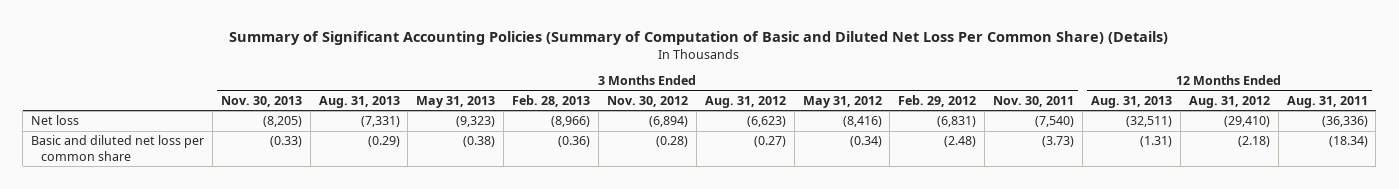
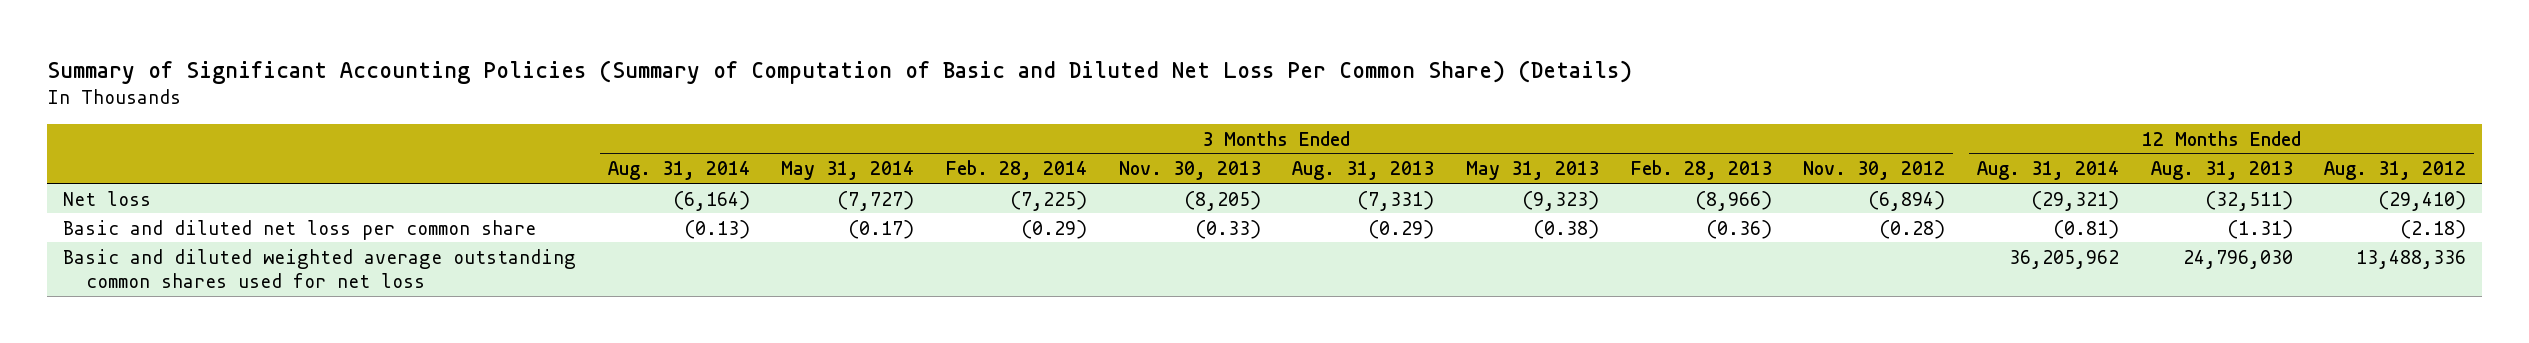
[704,96,786,109] Aug. 31, 2012 -> none
[802,96,882,109] May 31, 2012 -> none
[898,95,977,108] Feb. 29, 2012 -> none
[993,96,1075,108] Nov. 30, 2011 -> none
[1286,96,1368,109] Aug. 31, 2011 -> none
none -> [607,161,750,181] Aug. 31, 2014
none -> [781,161,915,181] May 31, 2014
none -> [945,160,1087,181] Feb. 28, 2014
none -> [1976,161,2119,181] Aug. 31, 2014
none -> [62,248,576,288] Basic and diluted weighted average outstanding common shares used for net loss

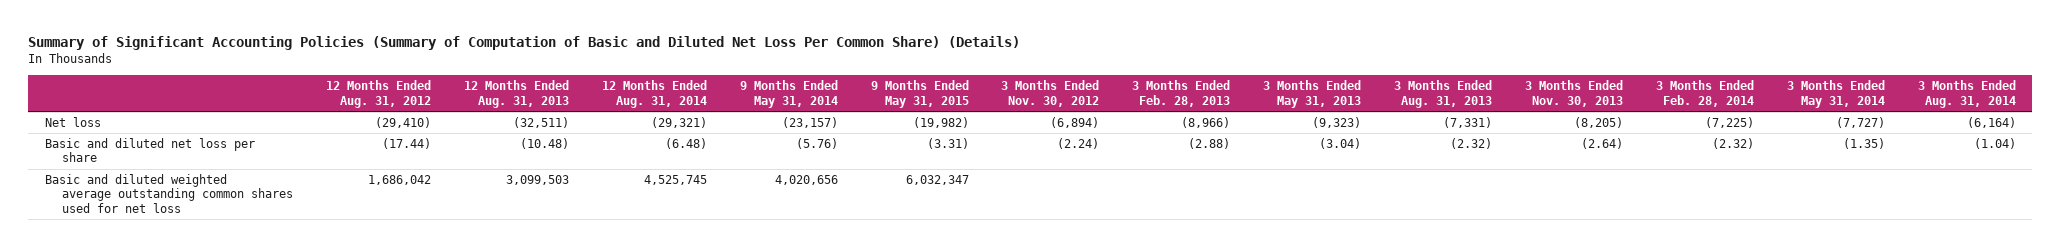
none -> [739,80,838,108] 9 Months Ended May 31, 2014
none -> [870,80,969,108] 9 Months Ended May 31, 2015
[62,219,536,240] Basic and diluted net loss per common share -> [44,137,255,163] Basic and diluted net loss per share
[683,219,750,239] (0.13) -> [1973,137,2016,149] (1.04)
[848,219,915,239] (0.17) -> [1842,137,1885,149] (1.35)
[1020,219,1087,239] (0.29) -> [1711,137,1754,149] (2.32)
[1194,219,1261,239] (0.33) -> [1581,137,1624,149] (2.64)
[1368,219,1435,239] (0.29) -> [1450,137,1493,149] (2.32)
[1532,219,1599,239] (0.38) -> [1319,137,1362,149] (3.04)
[1705,219,1772,239] (0.36) -> [1188,137,1231,149] (2.88)
[1879,219,1946,239] (0.28) -> [1057,137,1100,149] (2.24)
[2052,219,2119,239] (0.81) -> [664,137,707,149] (6.48)
[2226,219,2293,239] (1.31) -> [519,137,569,149] (10.48)
[2400,219,2467,239] (2.18) -> [381,137,431,149] (17.44)
[2008,249,2119,269] 36,205,962 -> [643,174,707,185] 4,525,745
[2182,249,2293,269] 24,796,030 -> [505,174,569,185] 3,099,503
[2356,249,2467,269] 13,488,336 -> [367,174,431,185] 1,686,042

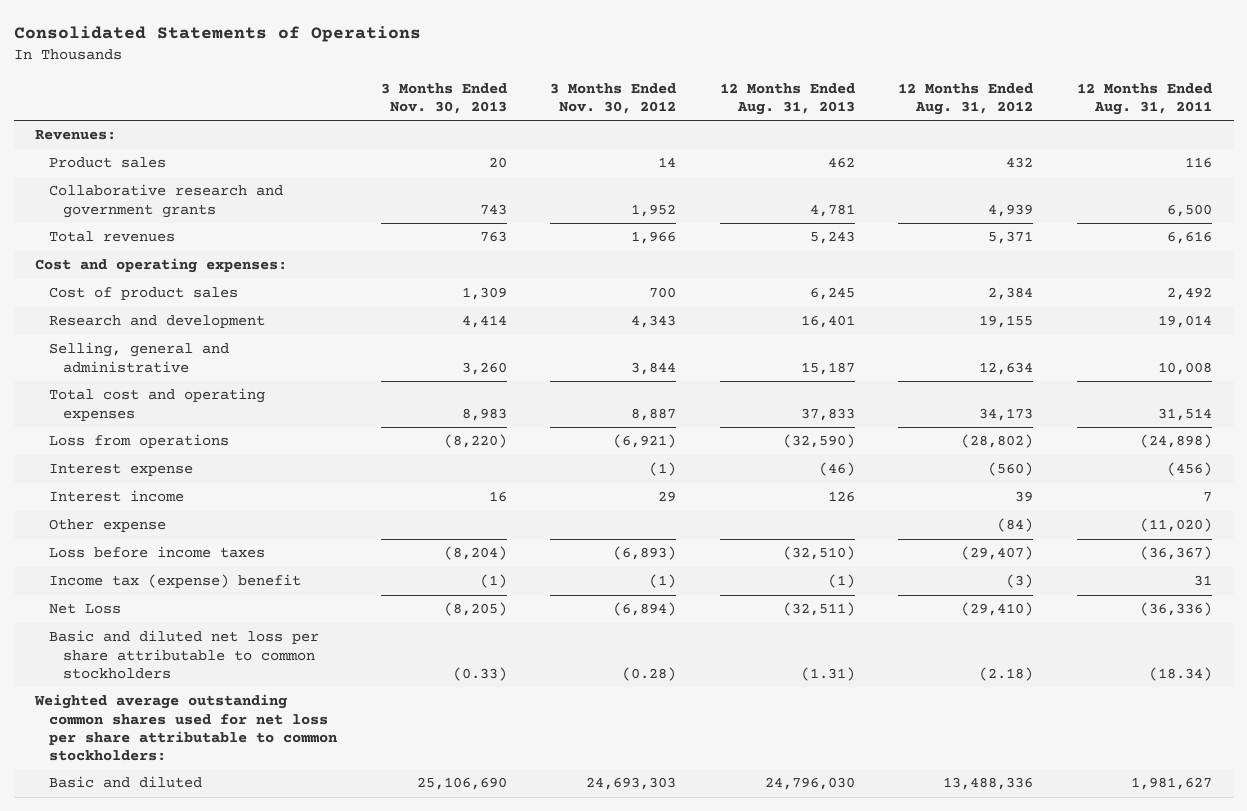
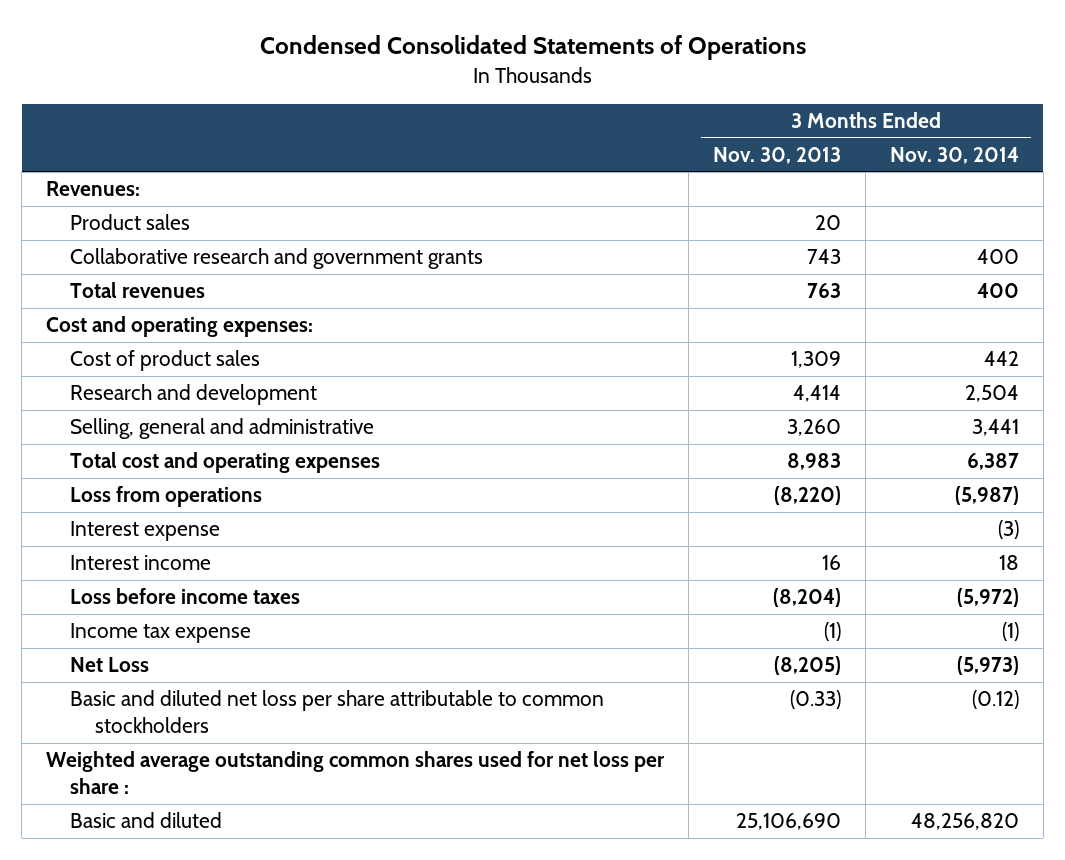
[13,25,421,42] Consolidated Statements of Operations -> [259,35,806,61] Condensed Consolidated Statements of Operations
[550,82,677,115] 3 Months Ended Nov. 30, 2012 -> none
[719,82,855,116] 12 Months Ended Aug. 31, 2013 -> none
[898,82,1034,116] 12 Months Ended Aug. 31, 2012 -> none
[1076,82,1212,116] 12 Months Ended Aug. 31, 2011 -> none
none -> [889,146,1019,164] Nov. 30, 2014
[49,519,167,533] Other expense -> none
[49,574,302,589] Income tax (expense) benefit -> [70,623,252,644] Income tax expense
[34,694,339,761] Weighted average outstanding common shares used for net loss per share attributable to common stockholders: -> [46,751,666,795] Weighted average outstanding common shares used for net loss per share :

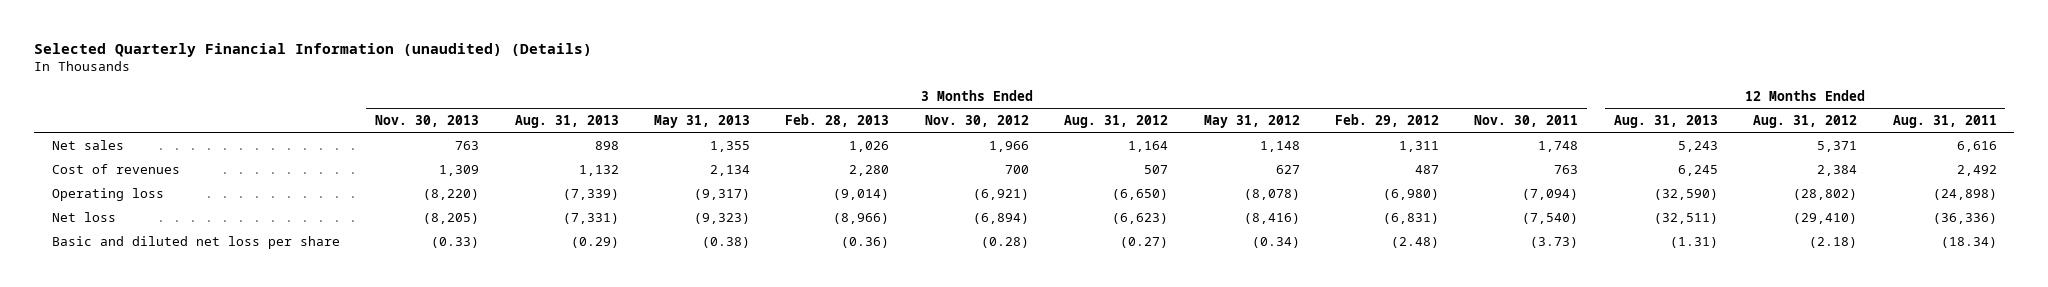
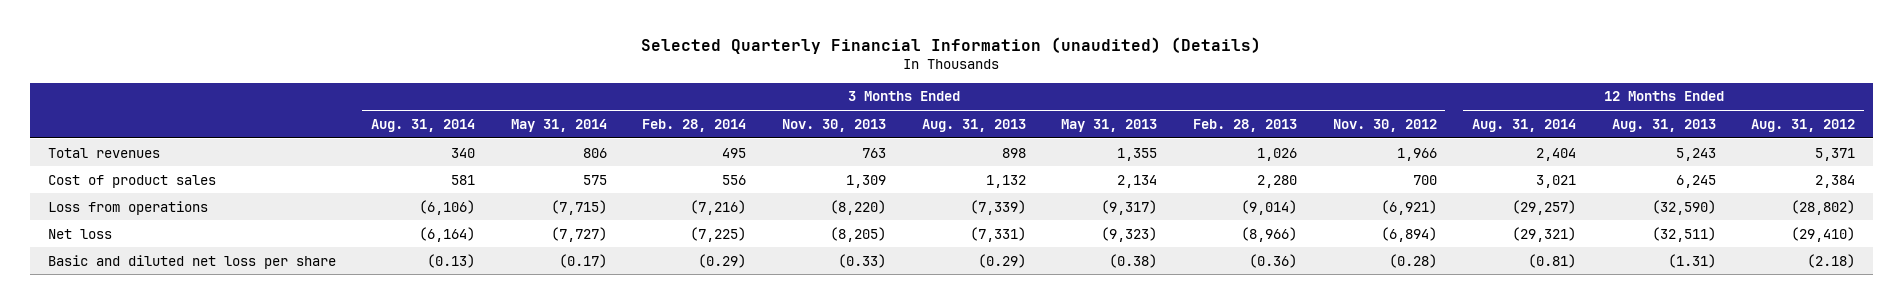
[1064,114,1169,128] Aug. 31, 2012 -> none
[1203,114,1300,128] May 31, 2012 -> none
[1334,113,1439,127] Feb. 29, 2012 -> none
[1474,114,1579,127] Nov. 30, 2011 -> none
[1892,114,1997,128] Aug. 31, 2011 -> none
none -> [371,118,476,132] Aug. 31, 2014
none -> [510,118,607,132] May 31, 2014
none -> [642,118,747,132] Feb. 28, 2014
none -> [1472,118,1577,132] Aug. 31, 2014
[51,139,124,150] Net sales -> [47,147,160,158] Total revenues
[51,163,180,174] Cost of revenues -> [47,174,216,188] Cost of product sales
[51,187,164,201] Operating loss -> [47,200,208,215] Loss from operations

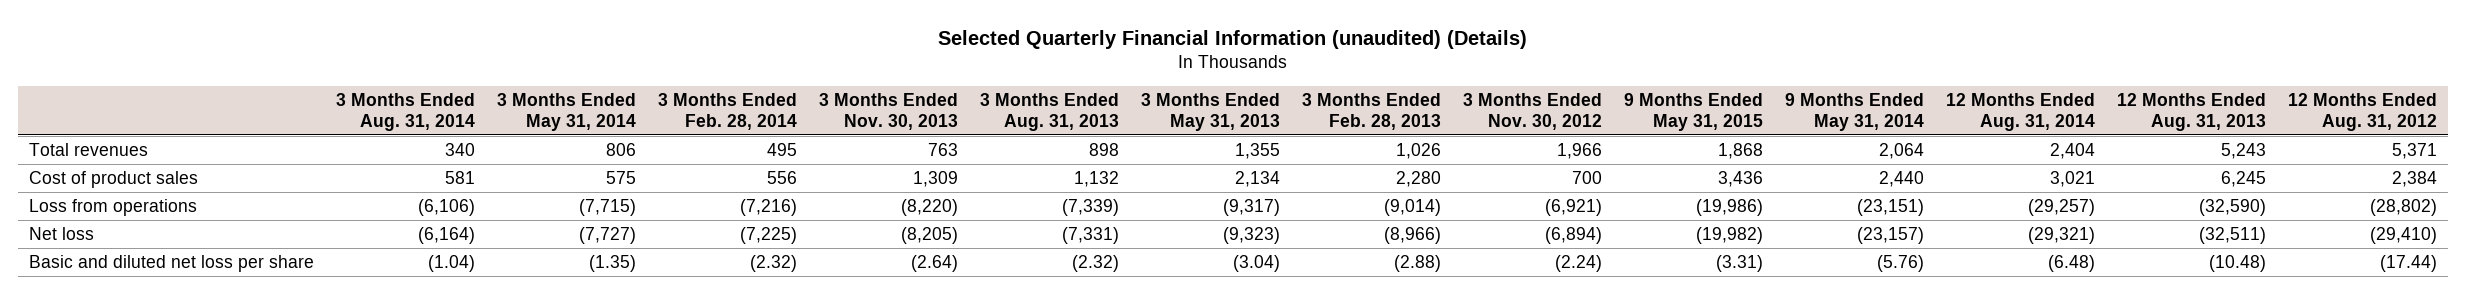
none -> [1624,92,1764,131] 9 Months Ended May 31, 2015
none -> [1785,92,1925,131] 9 Months Ended May 31, 2014
[427,253,476,268] (0.13) -> [427,255,475,273] (1.04)
[558,253,607,268] (0.17) -> [588,255,636,273] (1.35)
[698,253,747,268] (0.29) -> [749,255,797,273] (2.32)
[838,253,887,268] (0.33) -> [910,255,958,273] (2.64)
[977,253,1026,268] (0.29) -> [1071,255,1119,273] (2.32)
[1109,253,1158,268] (0.38) -> [1232,255,1280,273] (3.04)
[1248,253,1297,268] (0.36) -> [1393,255,1441,273] (2.88)
[1388,253,1437,268] (0.28) -> [1555,255,1603,273] (2.24)
[1528,253,1577,268] (0.81) -> [2048,255,2096,273] (6.48)
[1667,253,1716,268] (1.31) -> [2209,255,2267,273] (10.48)
[1807,253,1856,268] (2.18) -> [2380,255,2438,273] (17.44)

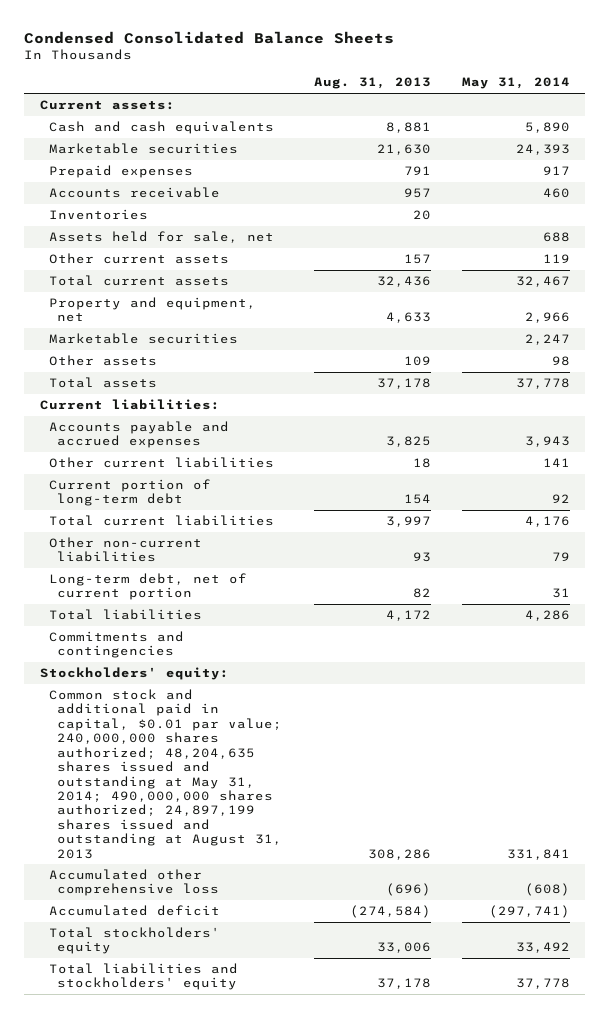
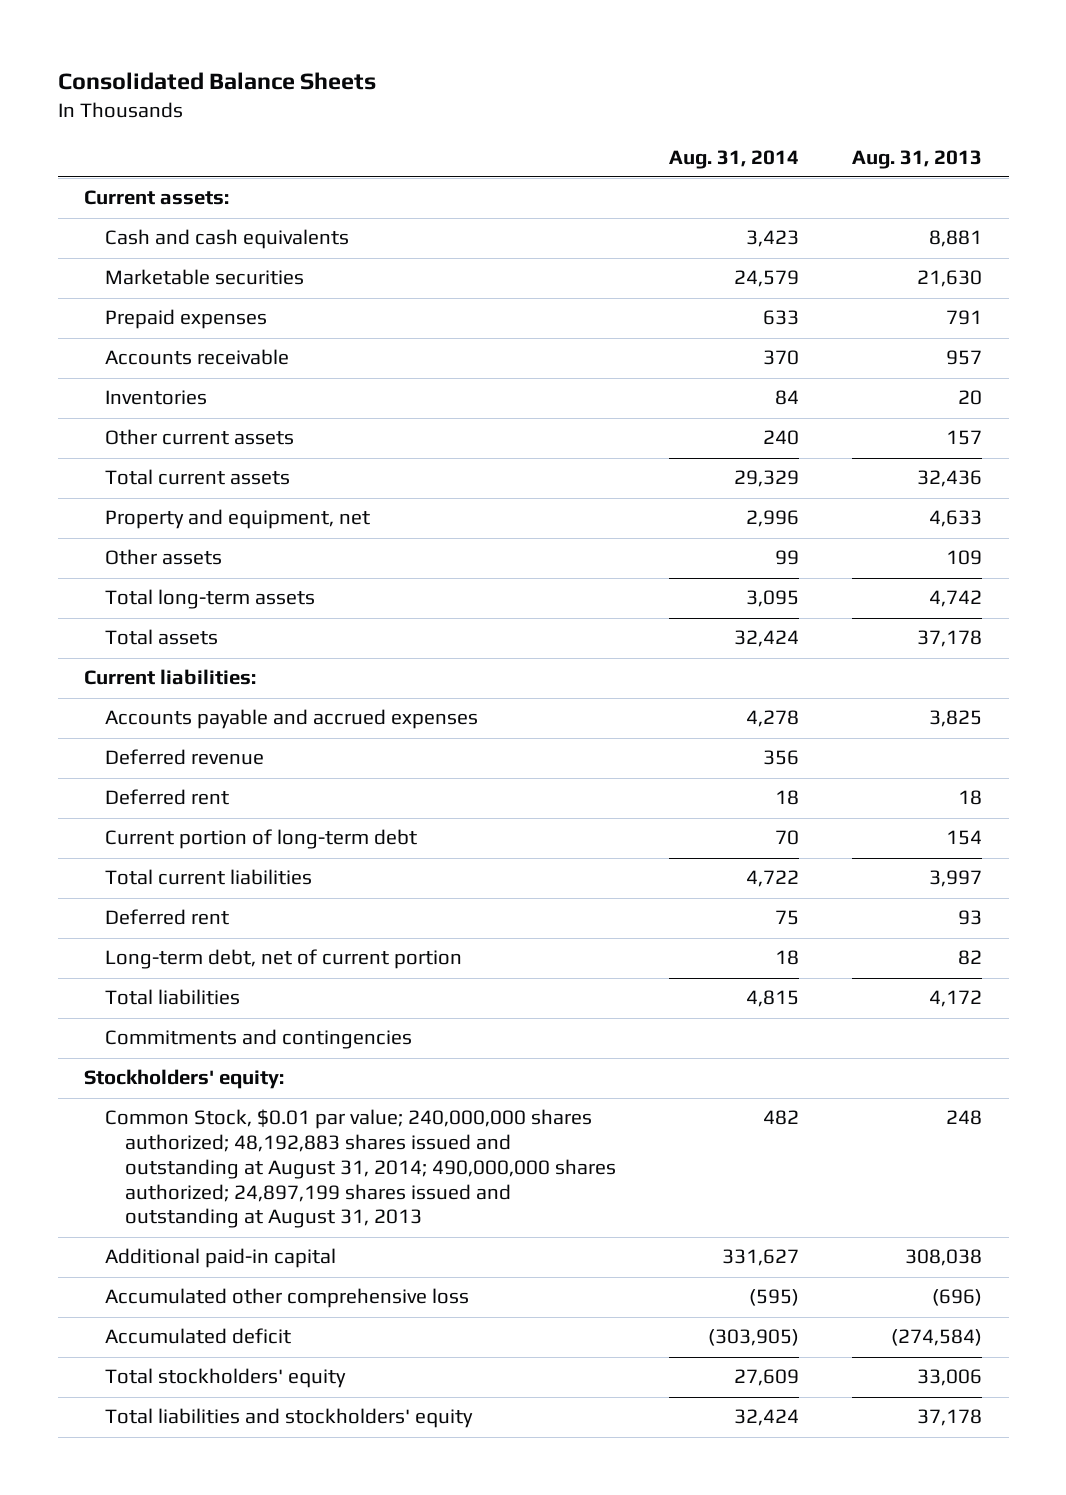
[24,31,395,45] Condensed Consolidated Balance Sheets -> [57,72,376,91] Consolidated Balance Sheets
[461,77,570,90] May 31, 2014 -> none
none -> [668,149,799,169] Aug. 31, 2014
[48,231,274,244] Assets held for sale, net -> none
[48,333,238,345] Marketable securities -> none
none -> [104,589,315,610] Total long-term assets
[48,457,274,469] Other current liabilities -> none
none -> [104,749,264,766] Deferred revenue
none -> [104,789,229,806] Deferred rent
[48,537,202,563] Other non-current liabilities -> none
none -> [104,909,229,926] Deferred rent
[48,689,283,859] Common stock and additional paid in capital, $0.01 par value; 240,000,000 shares authorized; 48,204,635 shares issued and outstanding at May 31, 2014; 490,000,000 shares authorized; 24,897,199 shares issued and outstanding at August 31, 2013 -> [104,1109,616,1229] Common Stock, $0.01 par value; 240,000,000 shares authorized; 48,192,883 shares issued and outstanding at August 31, 2014; 490,000,000 shares authorized; 24,897,199 shares issued and outstanding at August 31, 2013
[367,848,431,860] 308,286 -> [945,1110,982,1126] 248
none -> [104,1248,336,1269] Additional paid-in capital

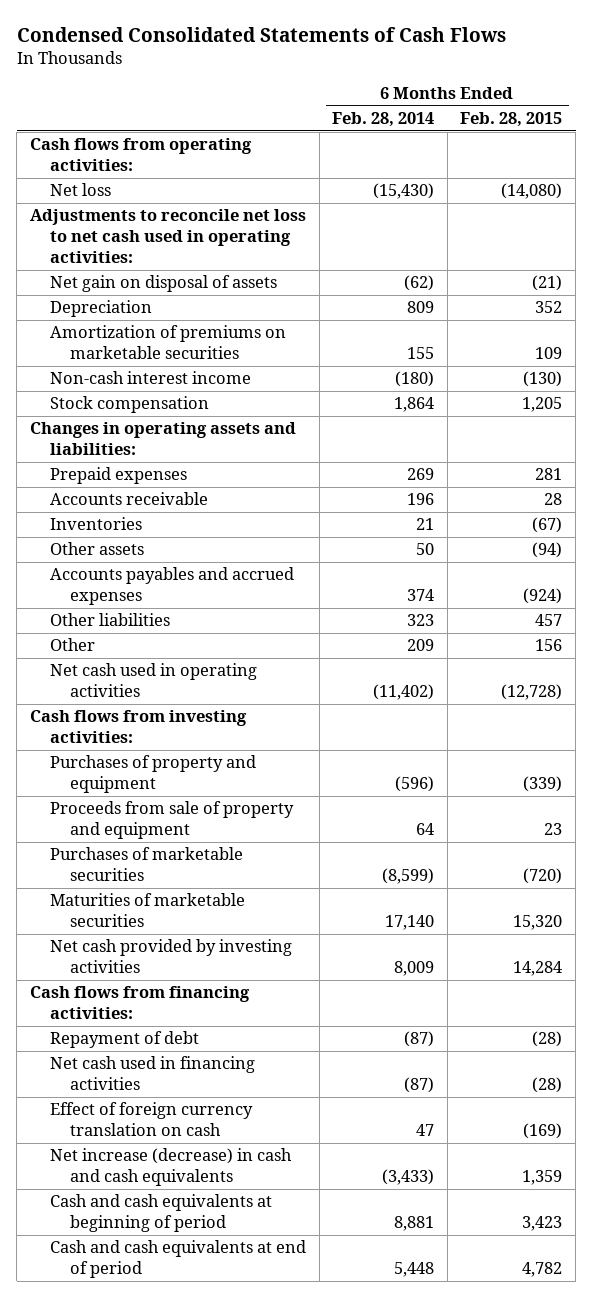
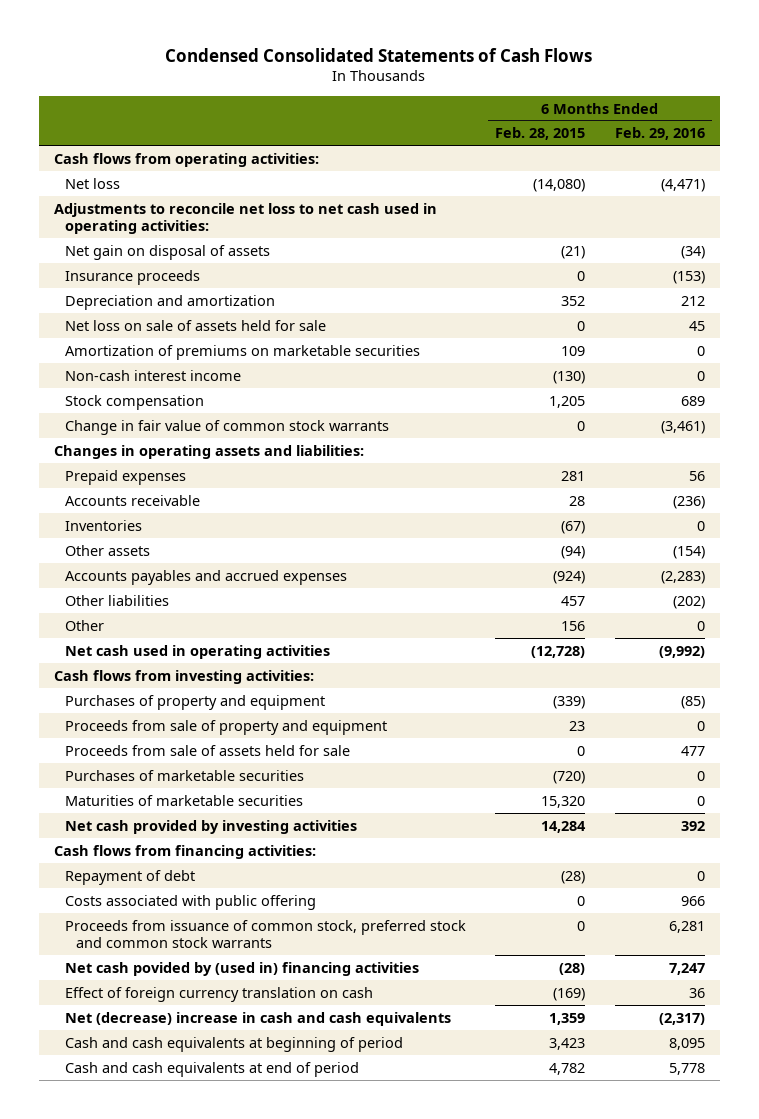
[332,111,435,127] Feb. 28, 2014 -> none
none -> [614,127,705,141] Feb. 29, 2016
none -> [64,269,200,285] Insurance proceeds
[50,300,153,318] Depreciation -> [64,294,275,310] Depreciation and amortization
none -> [64,319,326,331] Net loss on sale of assets held for sale
none -> [64,419,389,435] Change in fair value of common stock warrants
none -> [64,744,350,756] Proceeds from sale of assets held for sale
none -> [64,894,316,910] Costs associated with public offering
none -> [64,919,466,948] Proceeds from issuance of common stock, preferred stock and common stock warrants
[50,1056,256,1091] Net cash used in financing activities -> [64,961,419,976] Net cash povided by (used in) financing activities
[50,1148,293,1187] Net increase (decrease) in cash and cash equivalents -> [64,1011,451,1026] Net (decrease) increase in cash and cash equivalents

